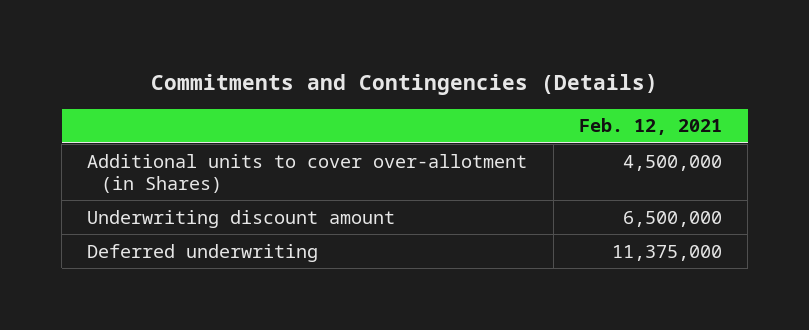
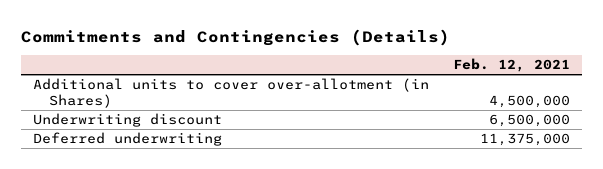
[87,209,396,228] Underwriting discount amount -> [33,113,223,128] Underwriting discount

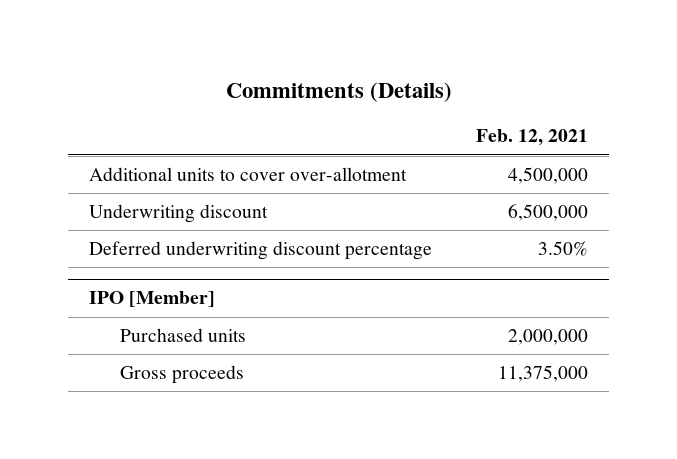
[21,28,451,46] Commitments and Contingencies (Details) -> [225,81,452,102] Commitments (Details)
[33,78,430,109] Additional units to cover over-allotment (in Shares) -> [89,167,408,182] Additional units to cover over-allotment
none -> [89,241,433,261] Deferred underwriting discount percentage
none -> [89,291,216,308] IPO [Member]
none -> [119,328,246,343] Purchased units
[33,132,223,147] Deferred underwriting -> [119,365,244,385] Gross proceeds

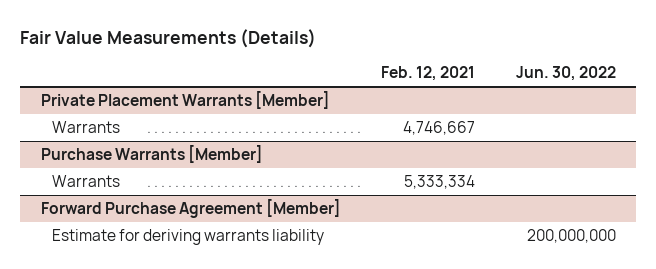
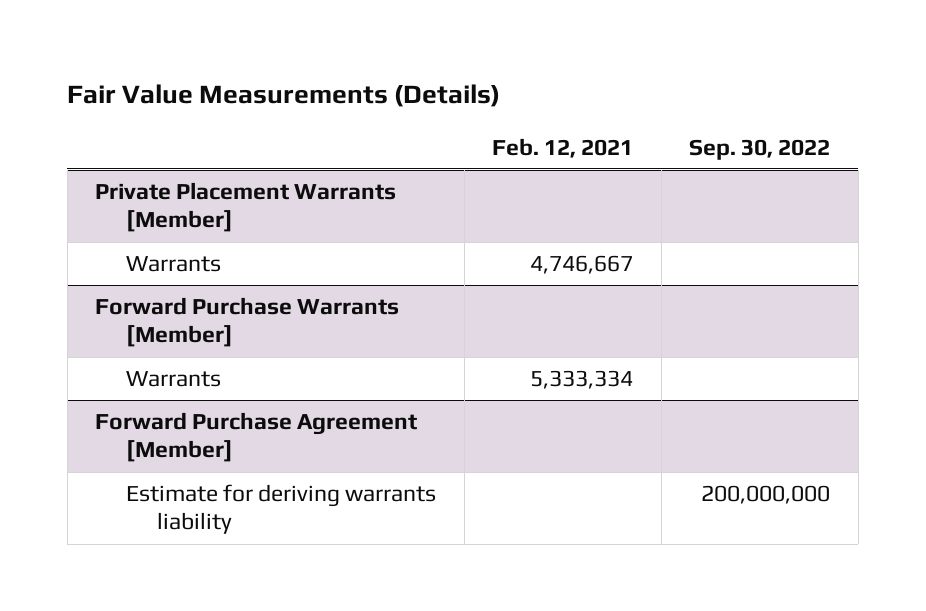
[515,66,616,82] Jun. 30, 2022 -> none
none -> [689,138,831,160] Sep. 30, 2022
[40,144,263,163] Purchase Warrants [Member] -> [95,297,400,348] Forward Purchase Warrants [Member]

